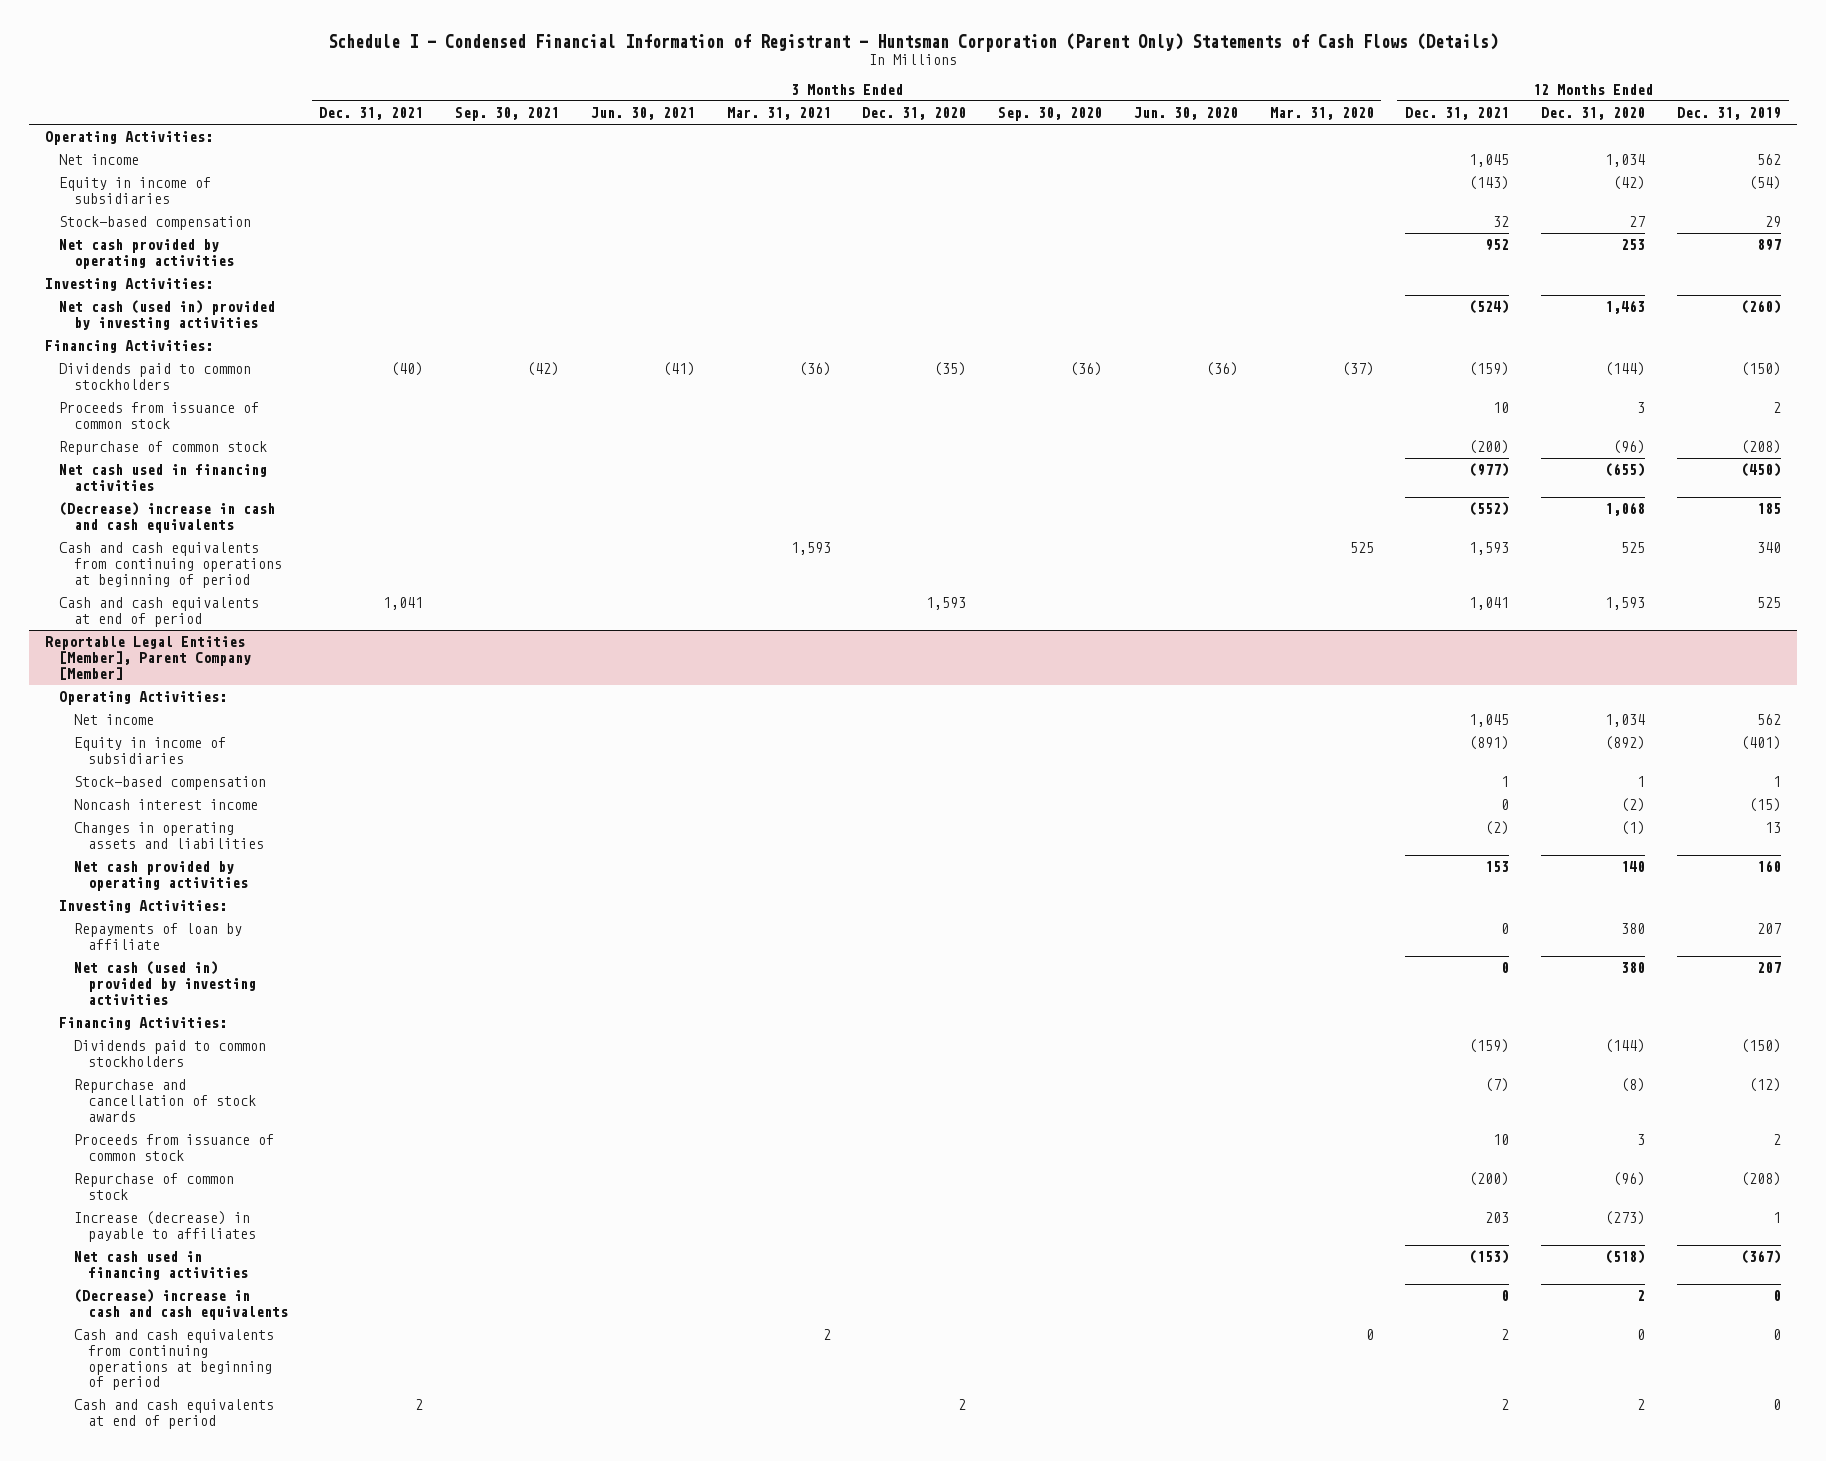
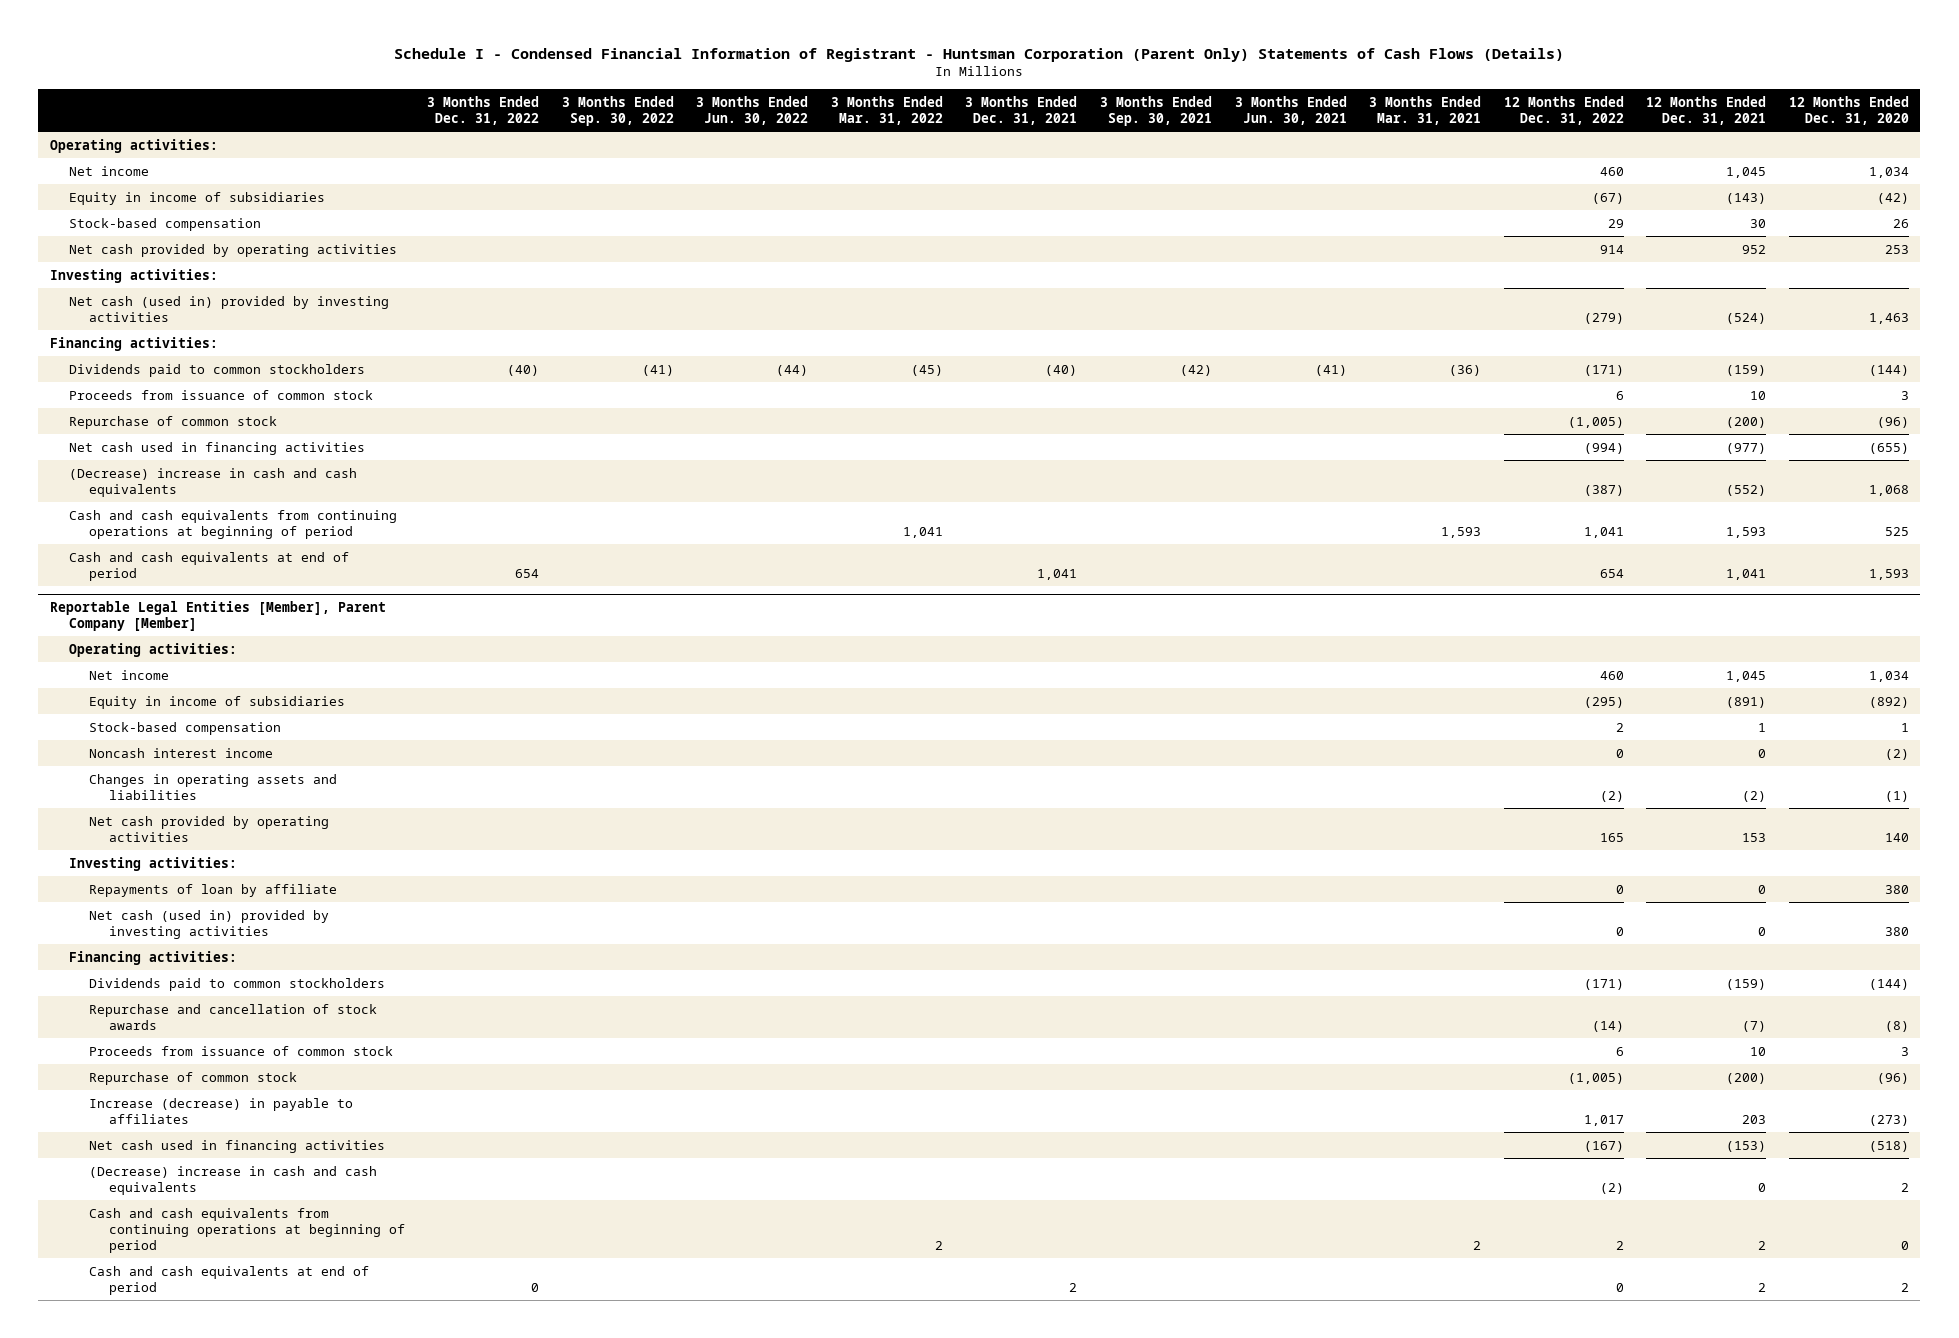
[862,107,967,121] Dec. 31, 2020 -> none
[998,107,1103,122] Sep. 30, 2020 -> none
[1133,107,1238,121] Jun. 30, 2020 -> none
[1269,107,1374,121] Mar. 31, 2020 -> none
[1676,107,1781,121] Dec. 31, 2019 -> none
none -> [427,95,540,125] 3 Months Ended Dec. 31, 2022
none -> [561,95,674,126] 3 Months Ended Sep. 30, 2022
none -> [696,95,809,125] 3 Months Ended Jun. 30, 2022
none -> [830,95,943,125] 3 Months Ended Mar. 31, 2022
none -> [1503,95,1624,125] 12 Months Ended Dec. 31, 2022
[45,131,214,146] Operating Activities: -> [49,138,218,153] Operating activities:
[1493,216,1510,228] 32 -> [1750,218,1767,228] 30
[1629,216,1646,228] 27 -> [1892,218,1909,228] 26
[45,278,214,292] Investing Activities: -> [49,268,218,283] Investing activities:
[45,340,214,354] Financing Activities: -> [49,336,218,351] Financing activities:
[59,691,228,706] Operating Activities: -> [69,642,238,657] Operating activities:
[59,900,228,914] Investing Activities: -> [69,856,238,871] Investing activities:
[59,1017,228,1031] Financing Activities: -> [69,950,238,965] Financing activities:

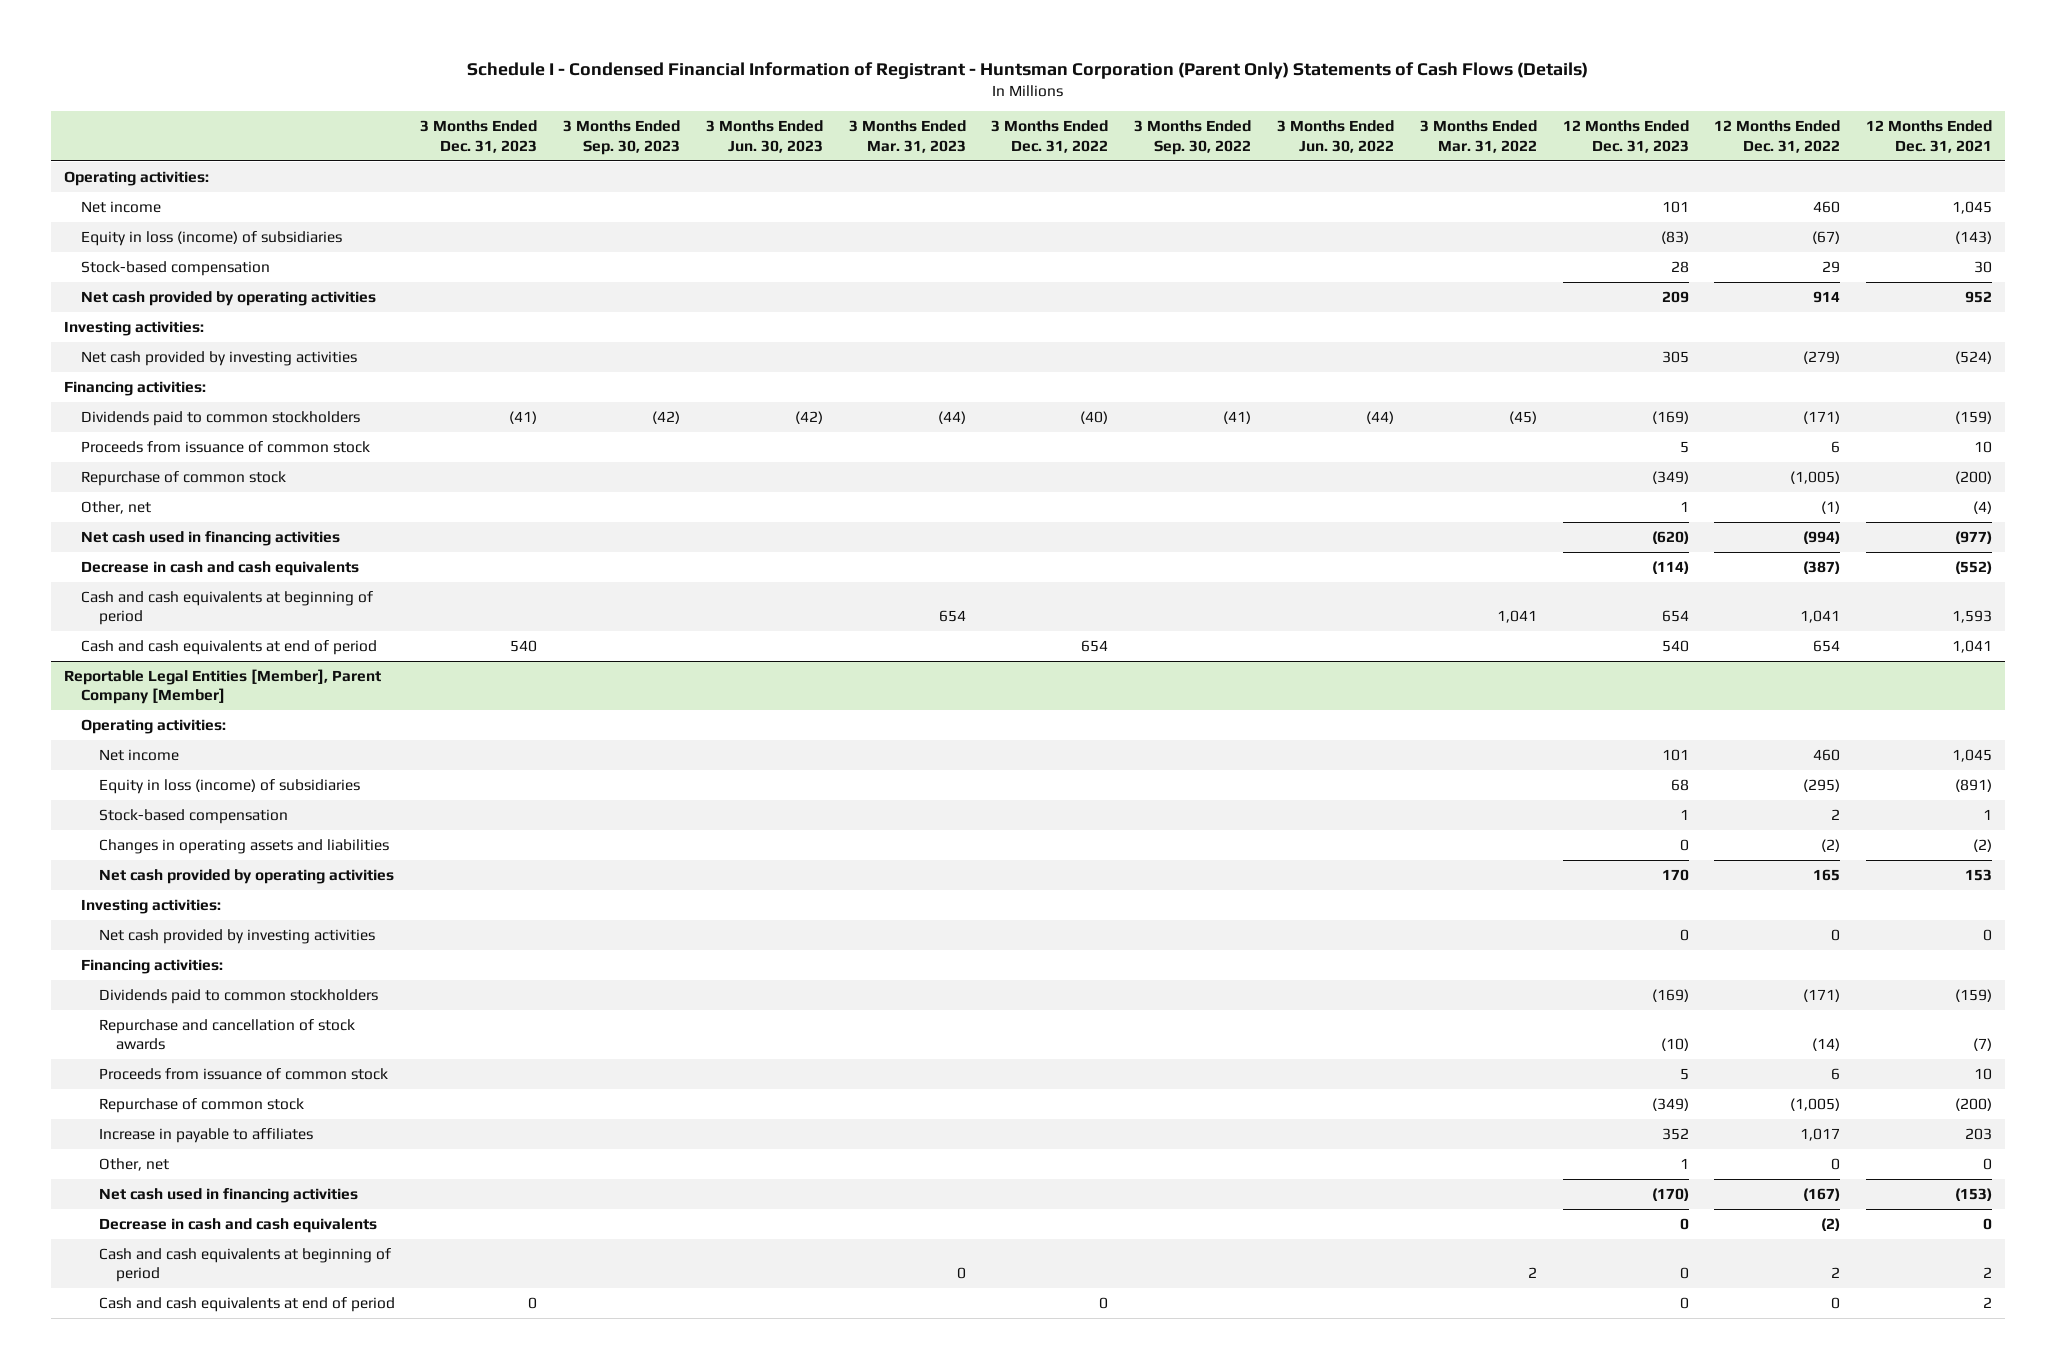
[965,95,1078,125] 3 Months Ended Dec. 31, 2021 -> none
[1100,95,1213,126] 3 Months Ended Sep. 30, 2021 -> none
[1234,95,1347,125] 3 Months Ended Jun. 30, 2021 -> none
[1369,95,1482,125] 3 Months Ended Mar. 31, 2021 -> none
[1788,95,1909,125] 12 Months Ended Dec. 31, 2020 -> none
none -> [420,120,538,153] 3 Months Ended Dec. 31, 2023
none -> [563,120,681,155] 3 Months Ended Sep. 30, 2023
none -> [705,120,823,153] 3 Months Ended Jun. 30, 2023
none -> [848,120,966,153] 3 Months Ended Mar. 31, 2023
none -> [1562,120,1689,153] 12 Months Ended Dec. 31, 2023
[69,191,326,205] Equity in income of subsidiaries -> [81,231,343,247] Equity in loss (income) of subsidiaries
[69,295,390,322] Net cash (used in) provided by investing activities -> [81,351,358,367] Net cash provided by investing activities
none -> [81,501,152,515] Other, net
[69,467,358,497] (Decrease) increase in cash and cash equivalents -> [81,561,360,577] Decrease in cash and cash equivalents
[69,509,398,539] Cash and cash equivalents from continuing operations at beginning of period -> [81,591,374,626] Cash and cash equivalents at beginning of period
[88,695,345,709] Equity in income of subsidiaries -> [98,779,360,795] Equity in loss (income) of subsidiaries
[88,747,273,758] Noncash interest income -> none
[88,883,337,897] Repayments of loan by affiliate -> none
[88,909,329,939] Net cash (used in) provided by investing activities -> [98,929,375,945] Net cash provided by investing activities
[88,1097,353,1124] Increase (decrease) in payable to affiliates -> [98,1128,313,1144] Increase in payable to affiliates
none -> [98,1158,169,1172] Other, net
[88,1165,377,1195] (Decrease) increase in cash and cash equivalents -> [98,1218,377,1234] Decrease in cash and cash equivalents
[88,1207,405,1253] Cash and cash equivalents from continuing operations at beginning of period -> [98,1248,391,1283] Cash and cash equivalents at beginning of period

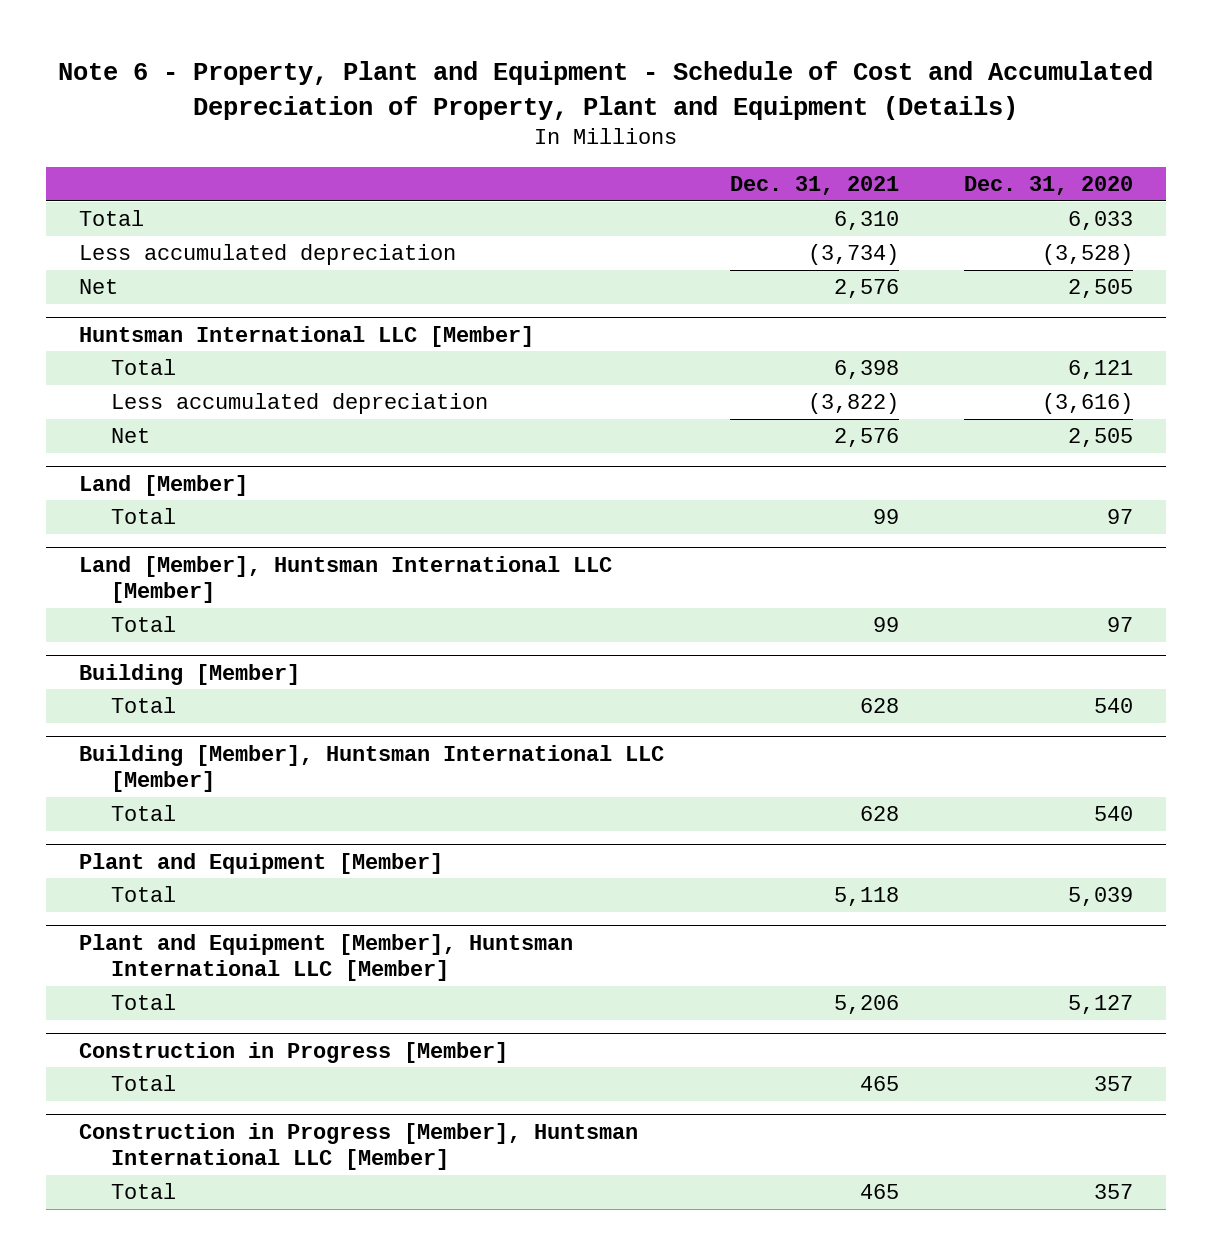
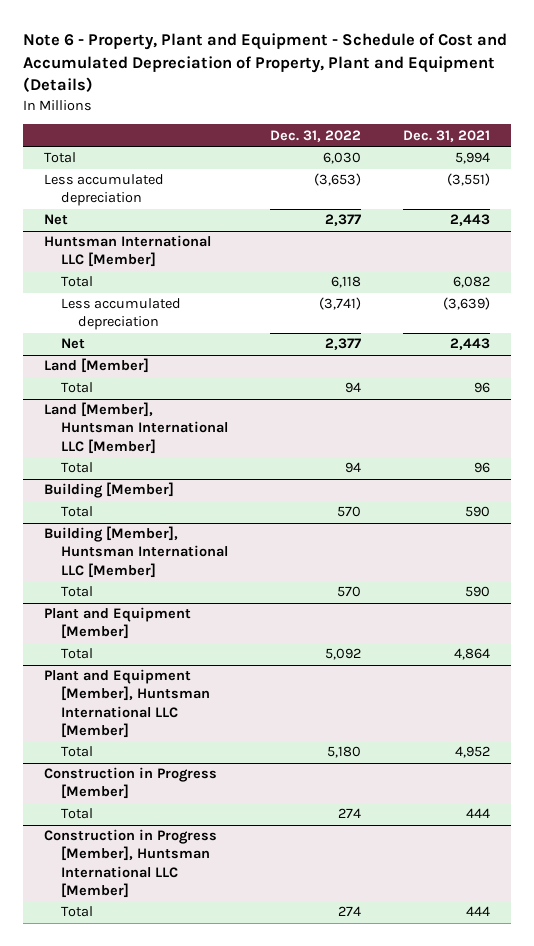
[964,175,1134,195] Dec. 31, 2020 -> none
none -> [269,129,361,142] Dec. 31, 2022
[833,211,899,231] 6,310 -> [454,152,490,165] 5,994
[807,244,899,266] (3,734) -> [446,173,490,187] (3,551)
[833,279,899,299] 2,576 -> [449,214,490,227] 2,443
[833,360,899,380] 6,398 -> [452,276,490,289] 6,082
[807,393,899,415] (3,822) -> [442,297,490,311] (3,639)
[833,428,899,448] 2,576 -> [449,338,490,351] 2,443
[872,509,899,525] 99 -> [473,382,490,394] 96
[872,617,899,633] 99 -> [473,462,490,474] 96
[859,698,899,714] 628 -> [464,506,490,518] 590
[859,806,899,822] 628 -> [464,586,490,598] 590
[833,887,899,907] 5,118 -> [453,648,490,661] 4,864
[833,995,899,1015] 5,206 -> [454,746,490,759] 4,952
[859,1076,899,1092] 465 -> [465,808,490,819] 444
[859,1184,899,1200] 465 -> [465,906,490,917] 444

